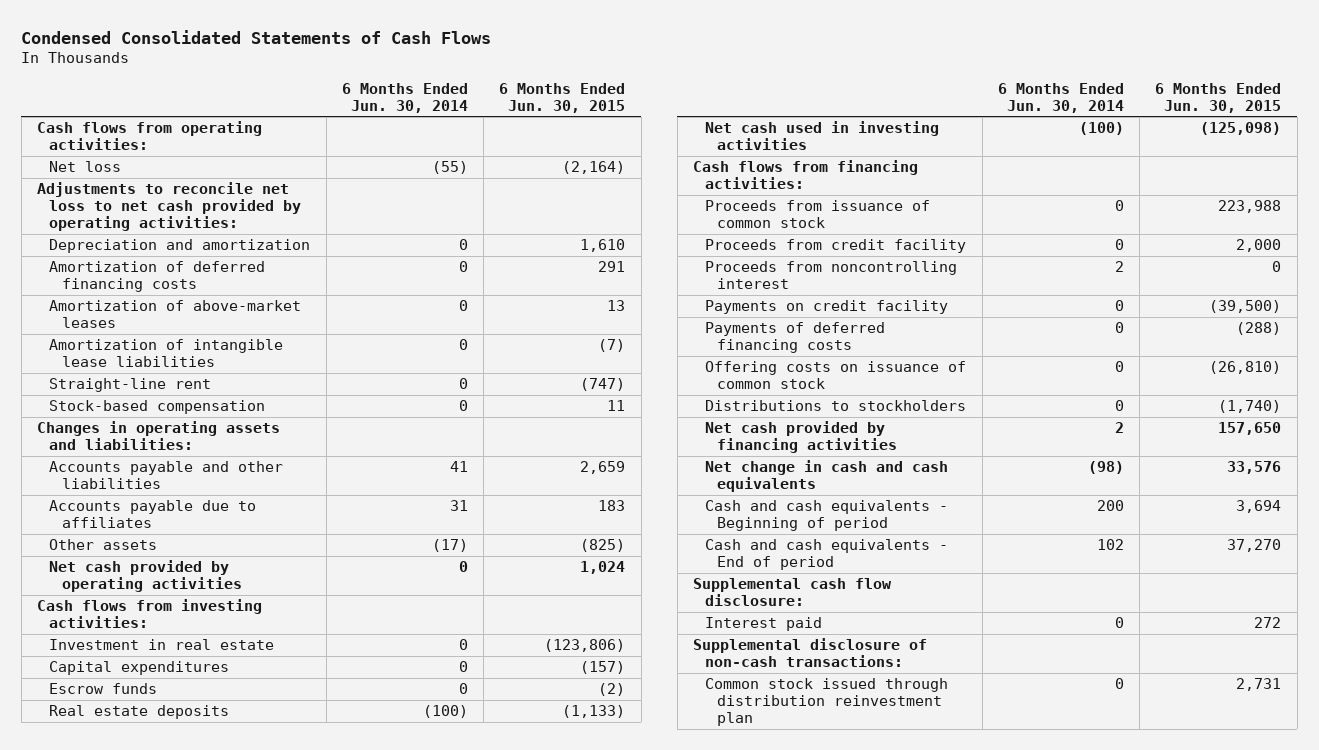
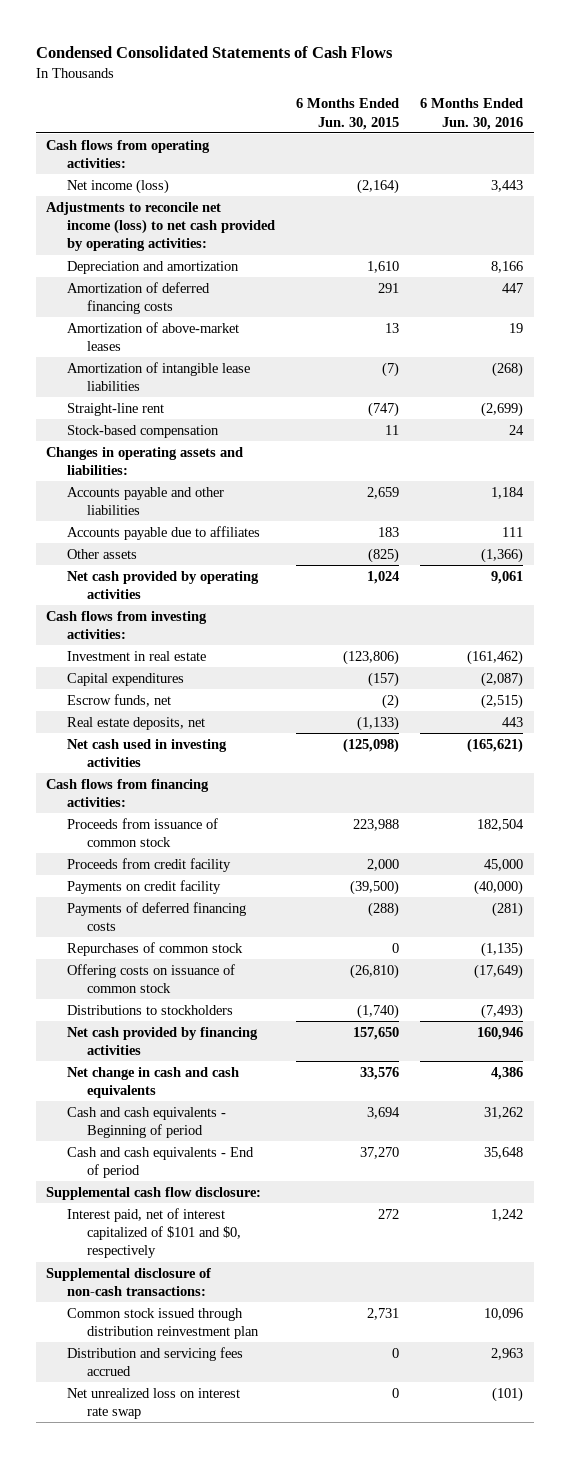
[341,82,468,113] 6 Months Ended Jun. 30, 2014 -> none
none -> [420,98,524,130] 6 Months Ended Jun. 30, 2016
[49,161,122,173] Net loss -> [66,178,169,194] Net income (loss)
[37,182,302,232] Adjustments to reconcile net loss to net cash provided by operating activities: -> [46,201,275,252] Adjustments to reconcile net income (loss) to net cash provided by operating activities:
[49,683,158,695] Escrow funds -> [66,693,171,707] Escrow funds, net
[49,705,230,720] Real estate deposits -> [66,716,205,730] Real estate deposits, net
[705,261,958,290] Proceeds from noncontrolling interest -> none
none -> [66,941,243,956] Repurchases of common stock
[705,617,823,632] Interest paid -> [66,1207,242,1259] Interest paid, net of interest capitalized of $101 and $0, respectively
none -> [66,1346,243,1376] Distribution and servicing fees accrued
none -> [66,1387,240,1419] Net unrealized loss on interest rate swap

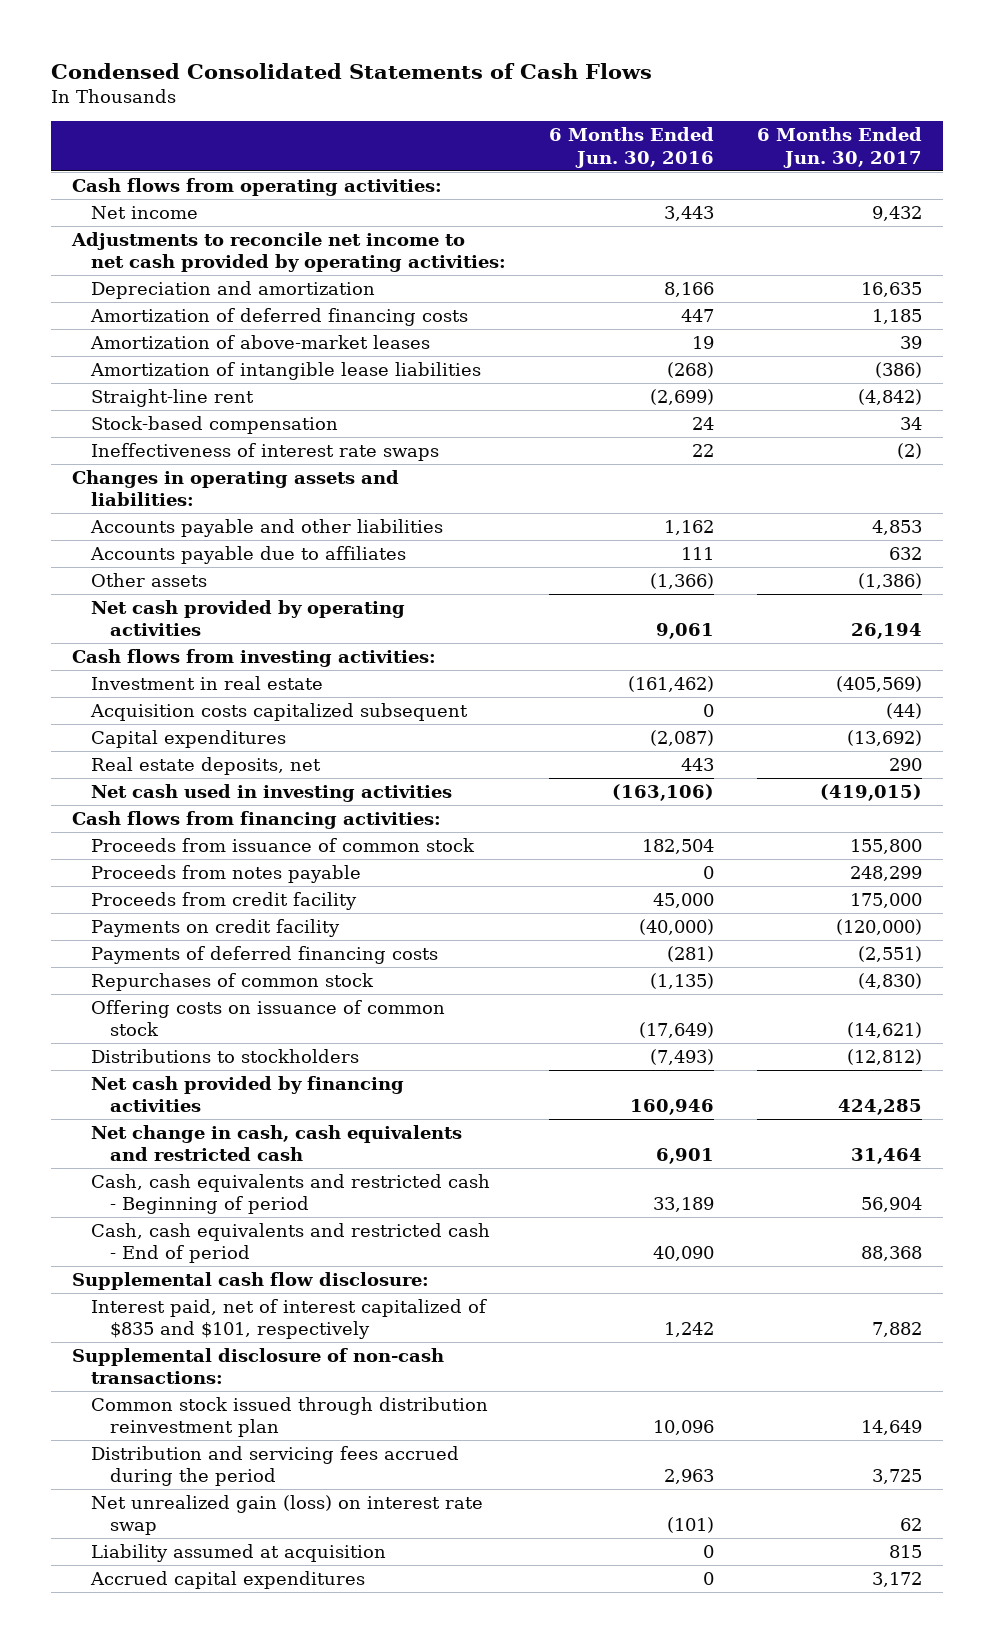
[296,98,400,130] 6 Months Ended Jun. 30, 2015 -> none
none -> [756,127,922,168] 6 Months Ended Jun. 30, 2017
[66,178,169,194] Net income (loss) -> [91,206,199,220] Net income
[46,201,275,252] Adjustments to reconcile net income (loss) to net cash provided by operating activities: -> [71,232,507,273] Adjustments to reconcile net income to net cash provided by operating activities:
none -> [91,443,440,462] Ineffectiveness of interest rate swaps
[491,486,525,499] 1,184 -> [664,520,715,536] 1,162
none -> [90,703,469,722] Acquisition costs capitalized subsequent
[66,693,171,707] Escrow funds, net -> none
[467,737,524,753] (165,621) -> [612,784,715,802] (163,106)
none -> [91,865,362,884] Proceeds from notes payable
[66,1066,239,1098] Net change in cash and cash equivalents -> [91,1125,463,1162] Net change in cash, cash equivalents and restricted cash
[491,1066,524,1080] 4,386 -> [656,1148,715,1165] 6,901
[66,1106,226,1138] Cash and cash equivalents - Beginning of period -> [91,1174,491,1215] Cash, cash equivalents and restricted cash - Beginning of period
[484,1106,524,1119] 31,262 -> [653,1197,715,1213] 33,189
[66,1146,254,1178] Cash and cash equivalents - End of period -> [91,1223,491,1264] Cash, cash equivalents and restricted cash - End of period
[484,1146,524,1159] 35,648 -> [653,1246,715,1262] 40,090
[66,1207,242,1259] Interest paid, net of interest capitalized of $101 and $0, respectively -> [91,1299,488,1340] Interest paid, net of interest capitalized of $835 and $101, respectively
[66,1346,243,1376] Distribution and servicing fees accrued -> [91,1446,460,1487] Distribution and servicing fees accrued during the period
[66,1387,240,1419] Net unrealized loss on interest rate swap -> [91,1495,484,1536] Net unrealized gain (loss) on interest rate swap
none -> [91,1544,387,1563] Liability assumed at acquisition
none -> [90,1571,366,1590] Accrued capital expenditures

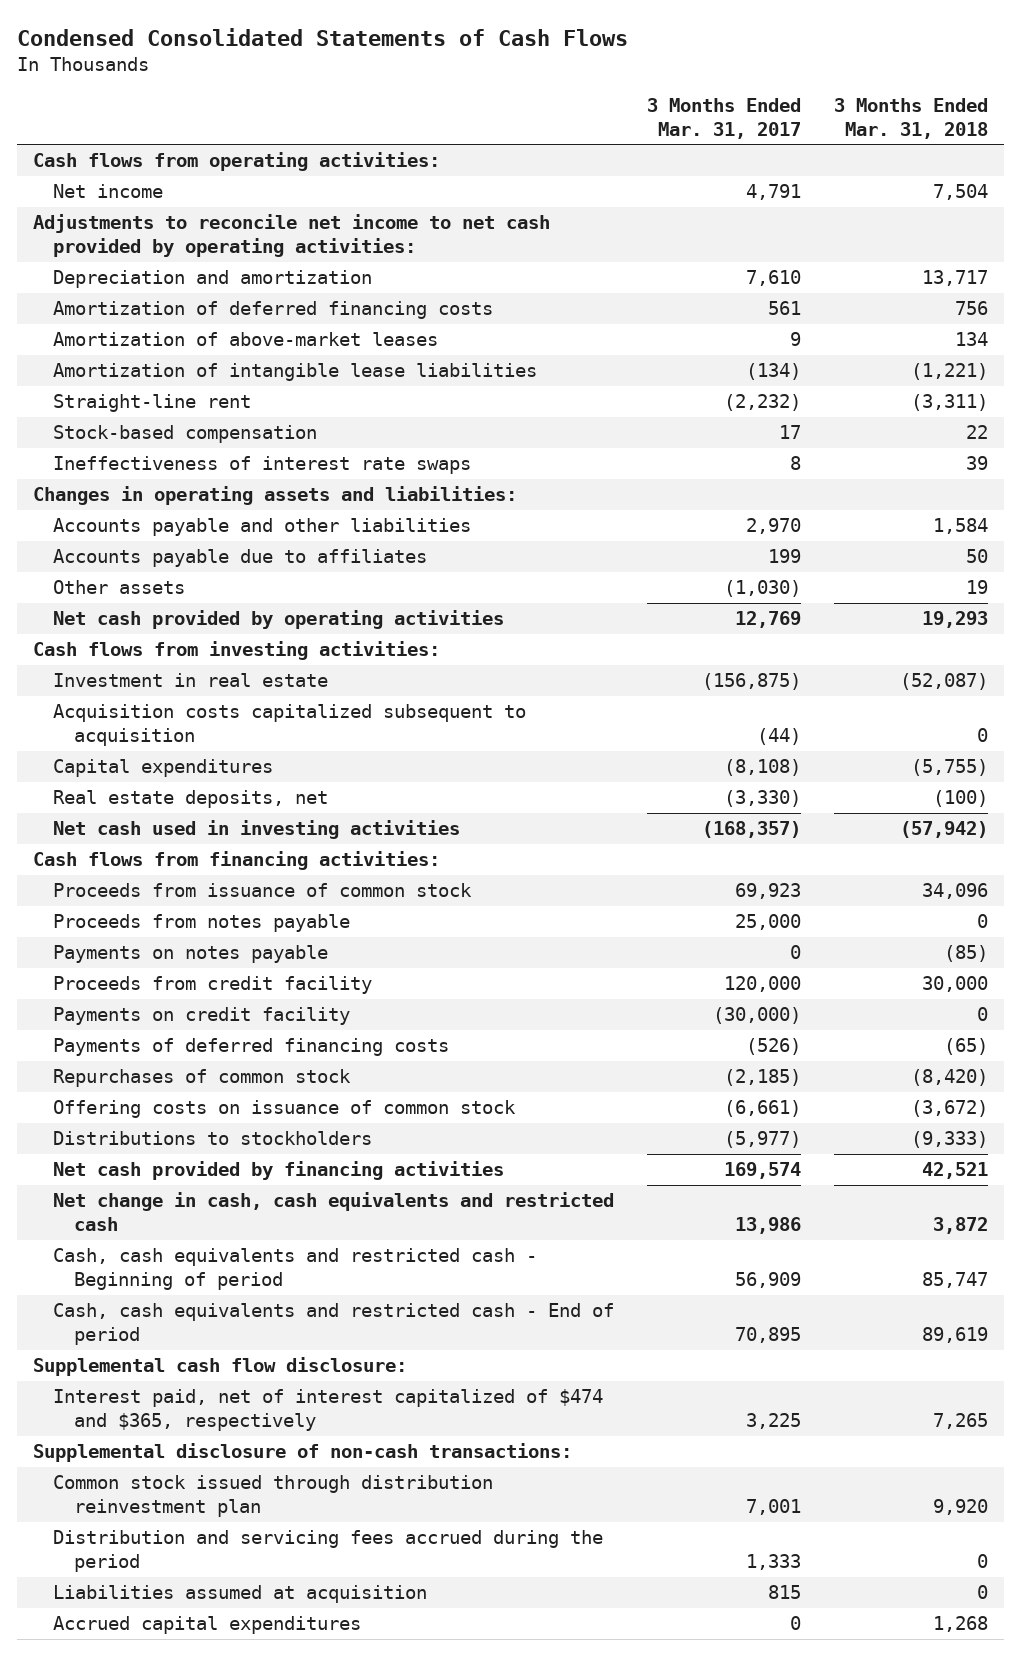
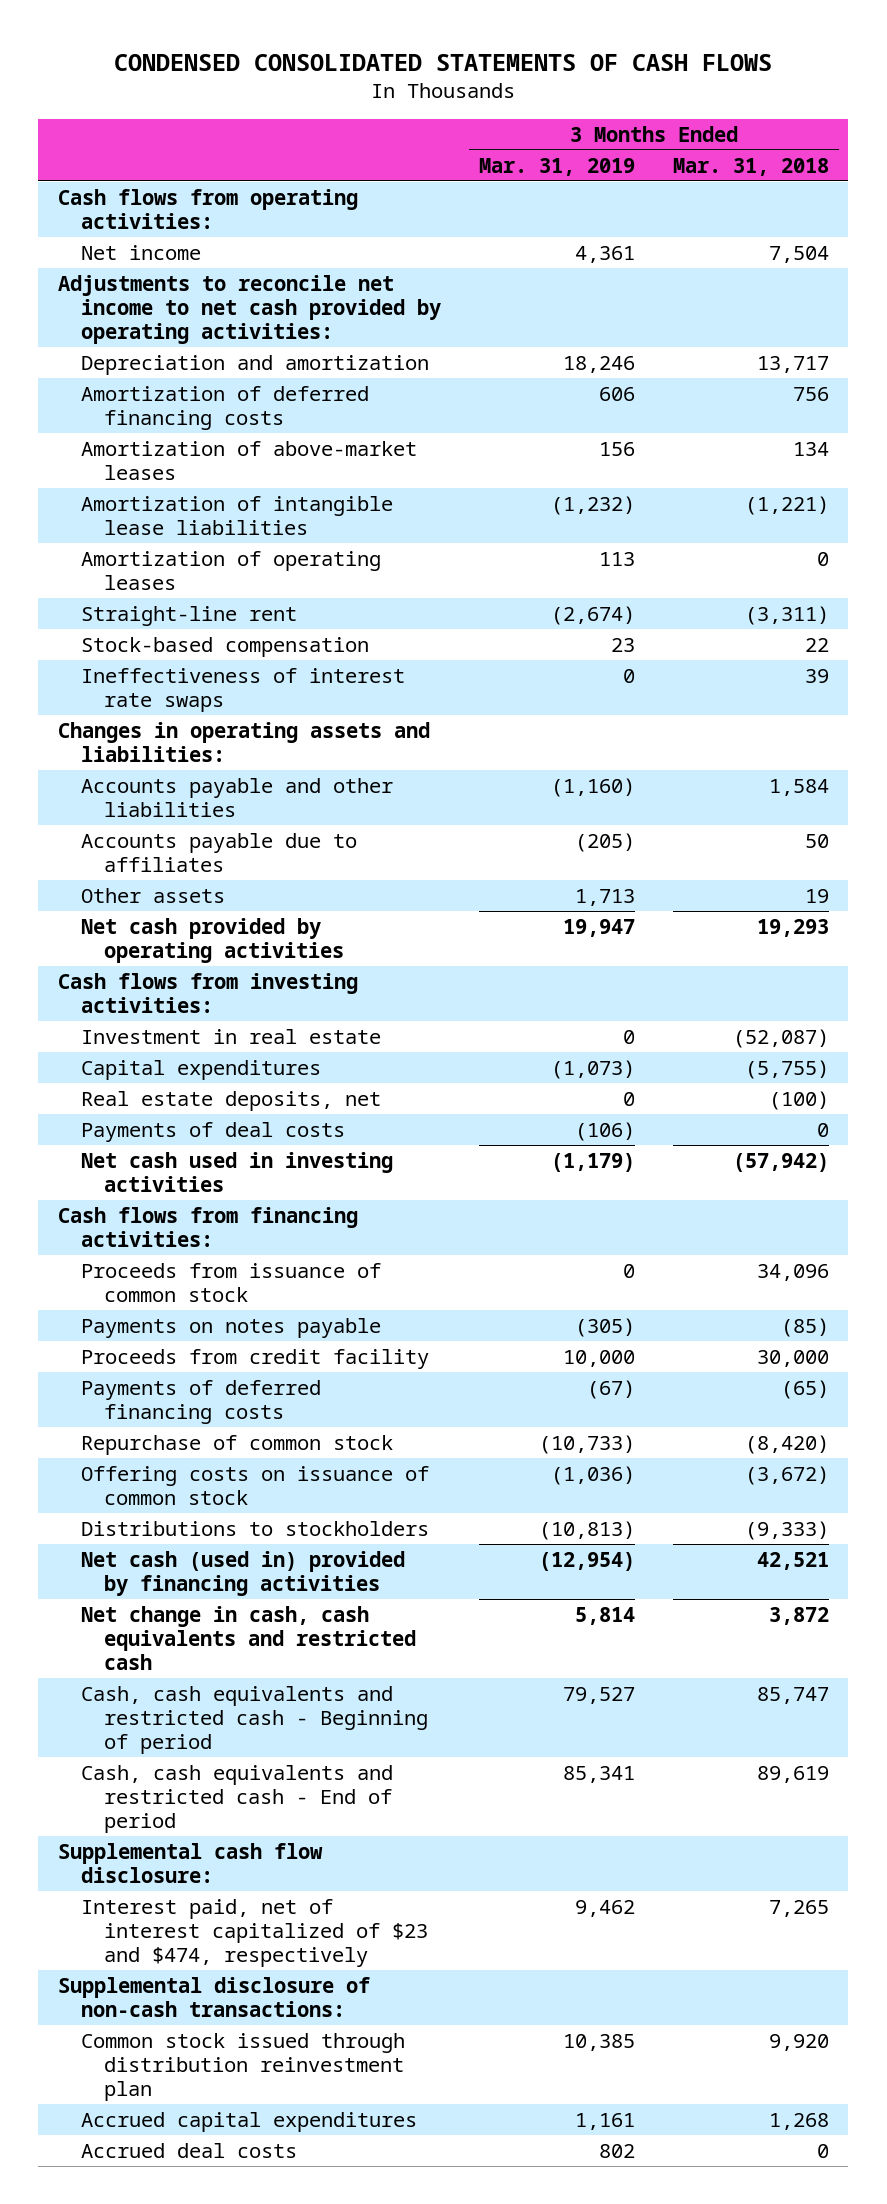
[17,27,629,46] Condensed Consolidated Statements of Cash Flows -> [114,53,773,71] CONDENSED CONSOLIDATED STATEMENTS OF CASH FLOWS
[647,97,802,139] 3 Months Ended Mar. 31, 2017 -> none
none -> [479,157,636,176] Mar. 31, 2019
none -> [80,550,381,590] Amortization of operating leases
[53,704,527,747] Acquisition costs capitalized subsequent to acquisition -> none
none -> [80,1121,345,1142] Payments of deal costs
[53,914,351,933] Proceeds from notes payable -> none
[53,1007,351,1026] Payments on credit facility -> none
[53,1069,352,1088] Repurchases of common stock -> [80,1434,393,1455] Repurchase of common stock
[53,1161,505,1181] Net cash provided by financing activities -> [80,1550,405,1596] Net cash (used in) provided by financing activities
[53,1389,604,1432] Interest paid, net of interest capitalized of $474 and $365, respectively -> [80,1898,429,1967] Interest paid, net of interest capitalized of $23 and $474, respectively
[53,1530,604,1573] Distribution and servicing fees accrued during the period -> none
[53,1585,428,1604] Liabilities assumed at acquisition -> none
none -> [80,2142,297,2158] Accrued deal costs

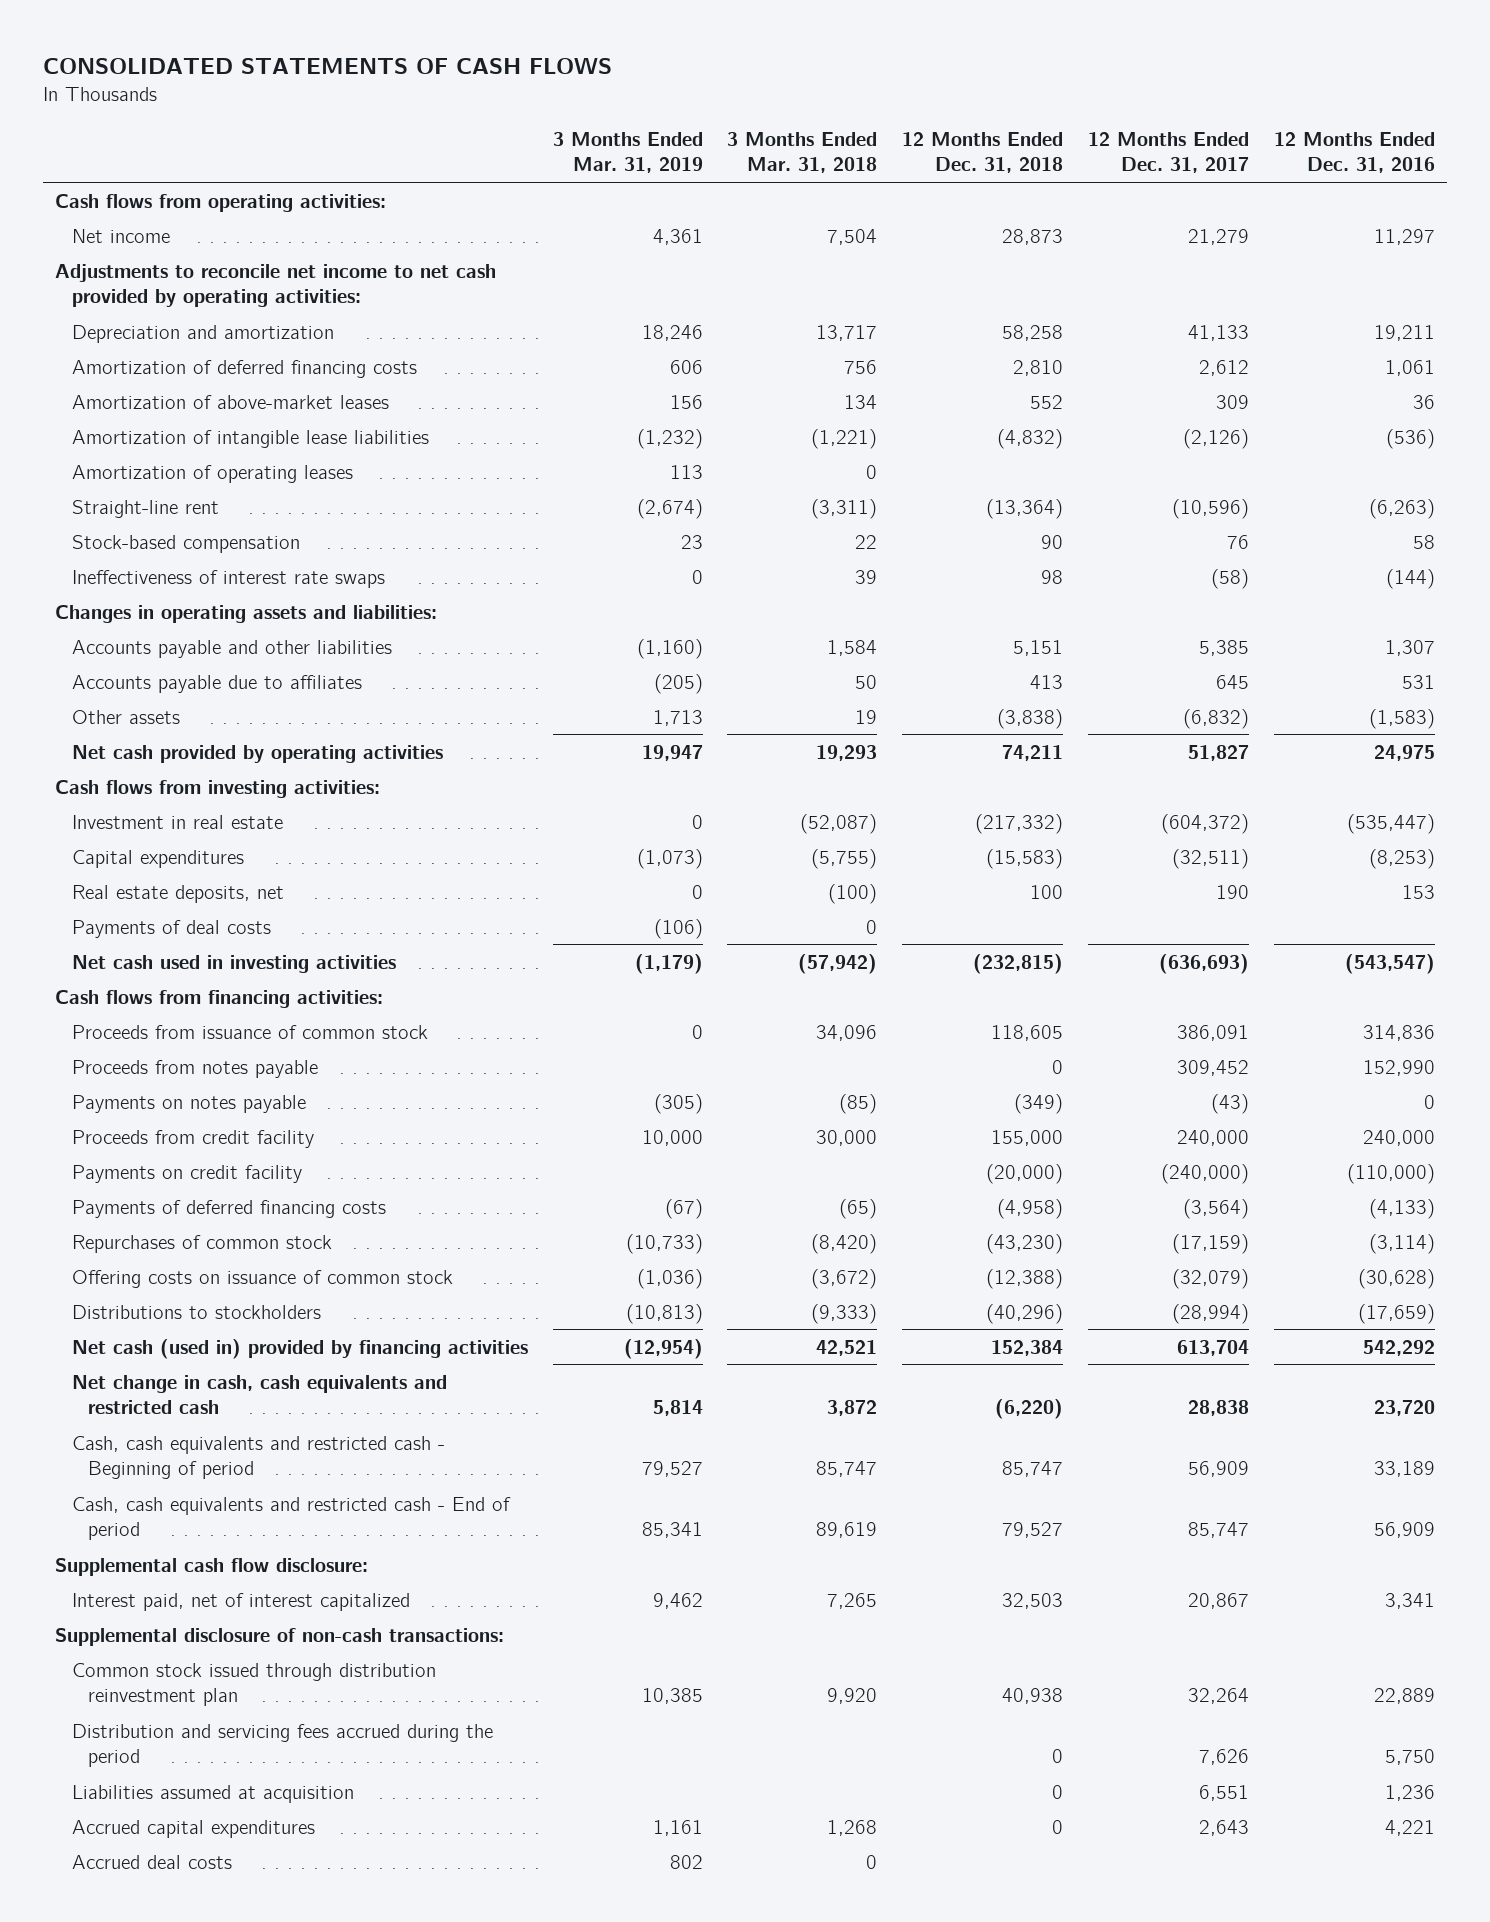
[114,53,773,71] CONDENSED CONSOLIDATED STATEMENTS OF CASH FLOWS -> [42,58,612,75] CONSOLIDATED STATEMENTS OF CASH FLOWS
none -> [902,132,1064,174] 12 Months Ended Dec. 31, 2018
none -> [1088,132,1250,174] 12 Months Ended Dec. 31, 2017
none -> [1273,132,1435,174] 12 Months Ended Dec. 31, 2016
none -> [71,1059,318,1078] Proceeds from notes payable
none -> [71,1164,302,1183] Payments on credit facility
[80,1434,393,1455] Repurchase of common stock -> [71,1234,332,1253] Repurchases of common stock
[80,1898,429,1967] Interest paid, net of interest capitalized of $23 and $474, respectively -> [71,1592,410,1611] Interest paid, net of interest capitalized
none -> [71,1723,493,1767] Distribution and servicing fees accrued during the period
none -> [71,1784,354,1803] Liabilities assumed at acquisition

